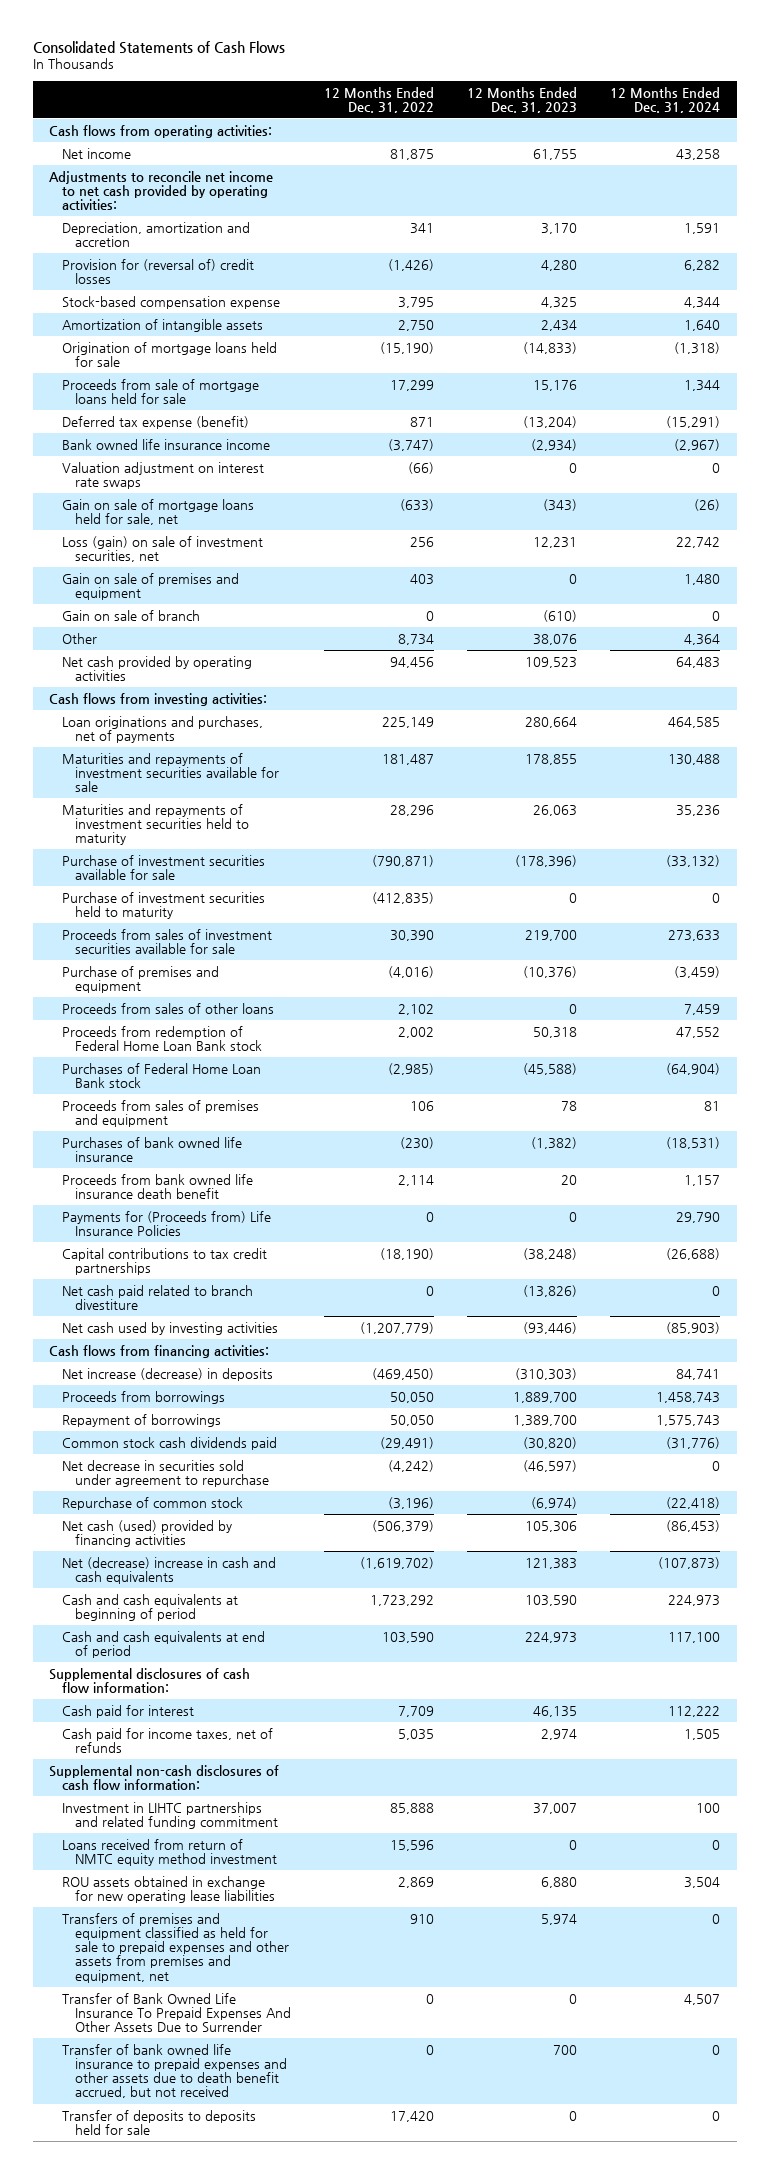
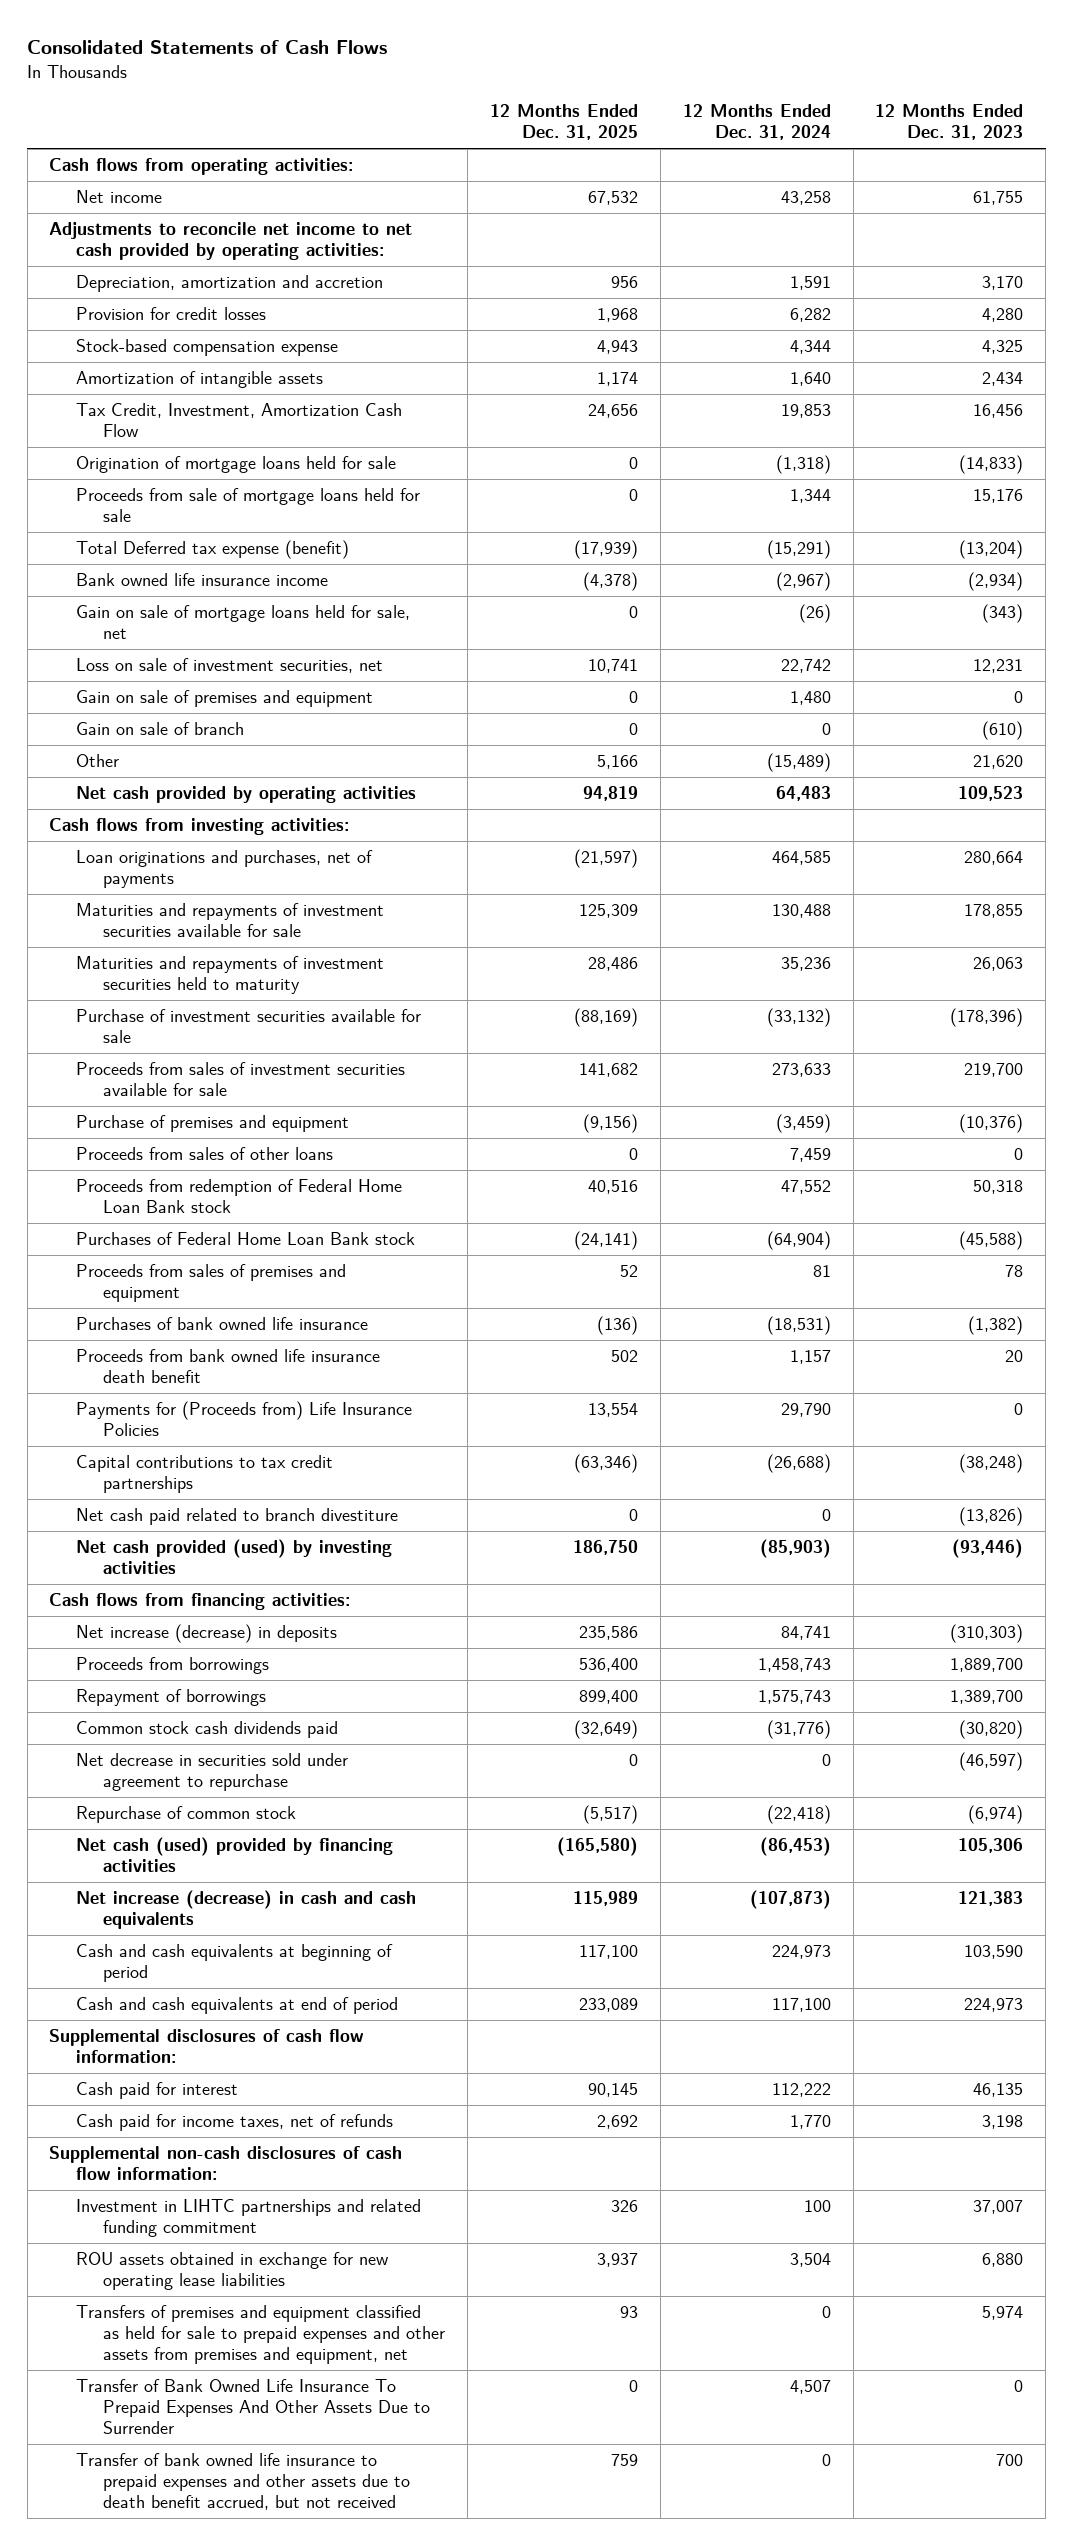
[323,86,434,113] 12 Months Ended Dec. 31, 2022 -> none
none -> [490,104,639,141] 12 Months Ended Dec. 31, 2025
[62,258,255,284] Provision for (reversal of) credit losses -> [76,307,267,321] Provision for credit losses
none -> [76,403,403,438] Tax Credit, Investment, Amortization Cash Flow
[62,415,250,429] Deferred tax expense (benefit) -> [76,540,350,560] Total Deferred tax expense (benefit)
[62,461,265,489] Valuation adjustment on interest rate swaps -> none
[62,535,264,562] Loss (gain) on sale of investment securities, net -> [76,658,384,674] Loss on sale of investment securities, net
[533,633,578,645] 38,076 -> [973,755,1024,770] 21,620
[684,633,721,645] 4,364 -> [766,753,831,773] (15,489)
[62,891,266,919] Purchase of investment securities held to maturity -> none
[62,1321,279,1335] Net cash used by investing activities -> [76,1539,393,1575] Net cash provided (used) by investing activities
[62,1556,277,1584] Net (decrease) increase in cash and cash equivalents -> [76,1890,417,1930] Net increase (decrease) in cash and cash equivalents
[541,1728,578,1740] 2,974 -> [982,2115,1024,2130] 3,198
[684,1728,721,1740] 1,505 -> [789,2115,831,2130] 1,770
[62,1838,277,1866] Loans received from return of NMTC equity method investment -> none
[62,2109,257,2135] Transfer of deposits to deposits held for sale -> none

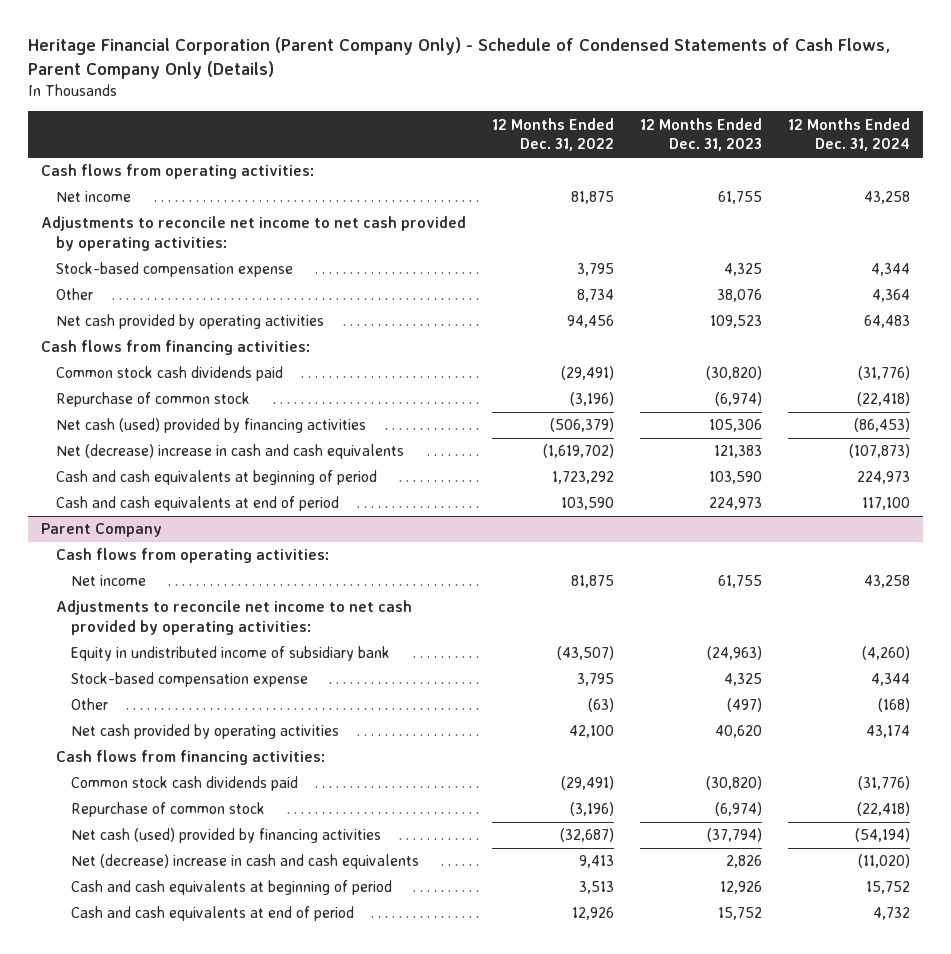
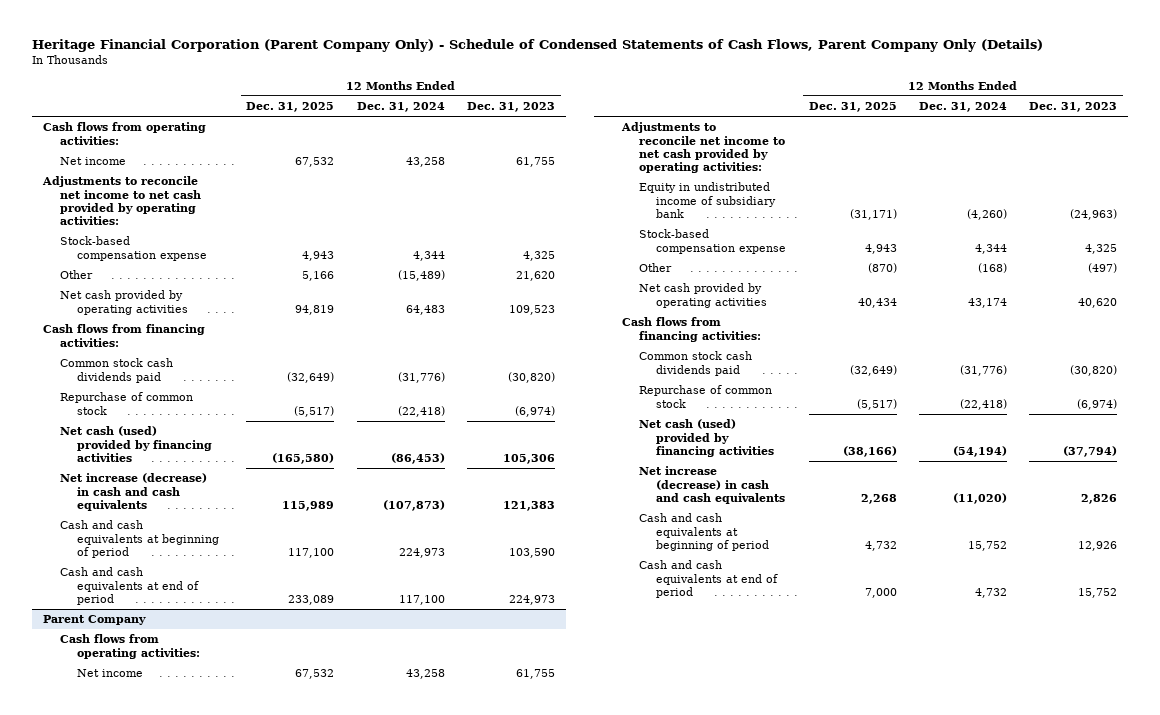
[491,117,614,152] 12 Months Ended Dec. 31, 2022 -> none
none -> [246,102,335,113] Dec. 31, 2025
[716,289,762,303] 38,076 -> [516,271,556,282] 21,620
[872,289,911,303] 4,364 -> [397,270,445,282] (15,489)
[55,444,404,460] Net (decrease) increase in cash and cash equivalents -> [59,473,207,511] Net increase (decrease) in cash and cash equivalents
[70,854,419,870] Net (decrease) increase in cash and cash equivalents -> [639,466,786,504] Net increase (decrease) in cash and cash equivalents

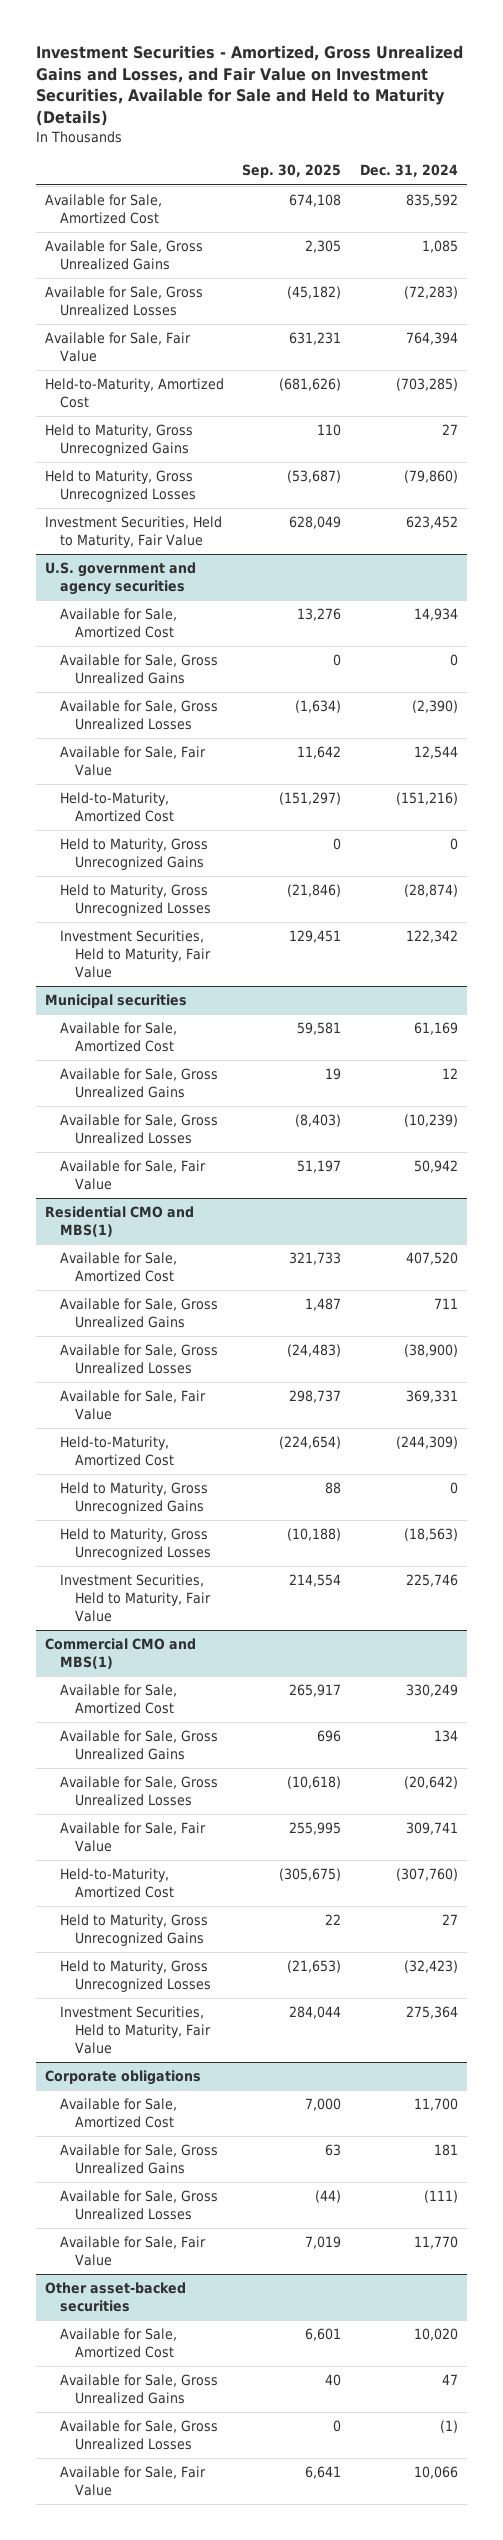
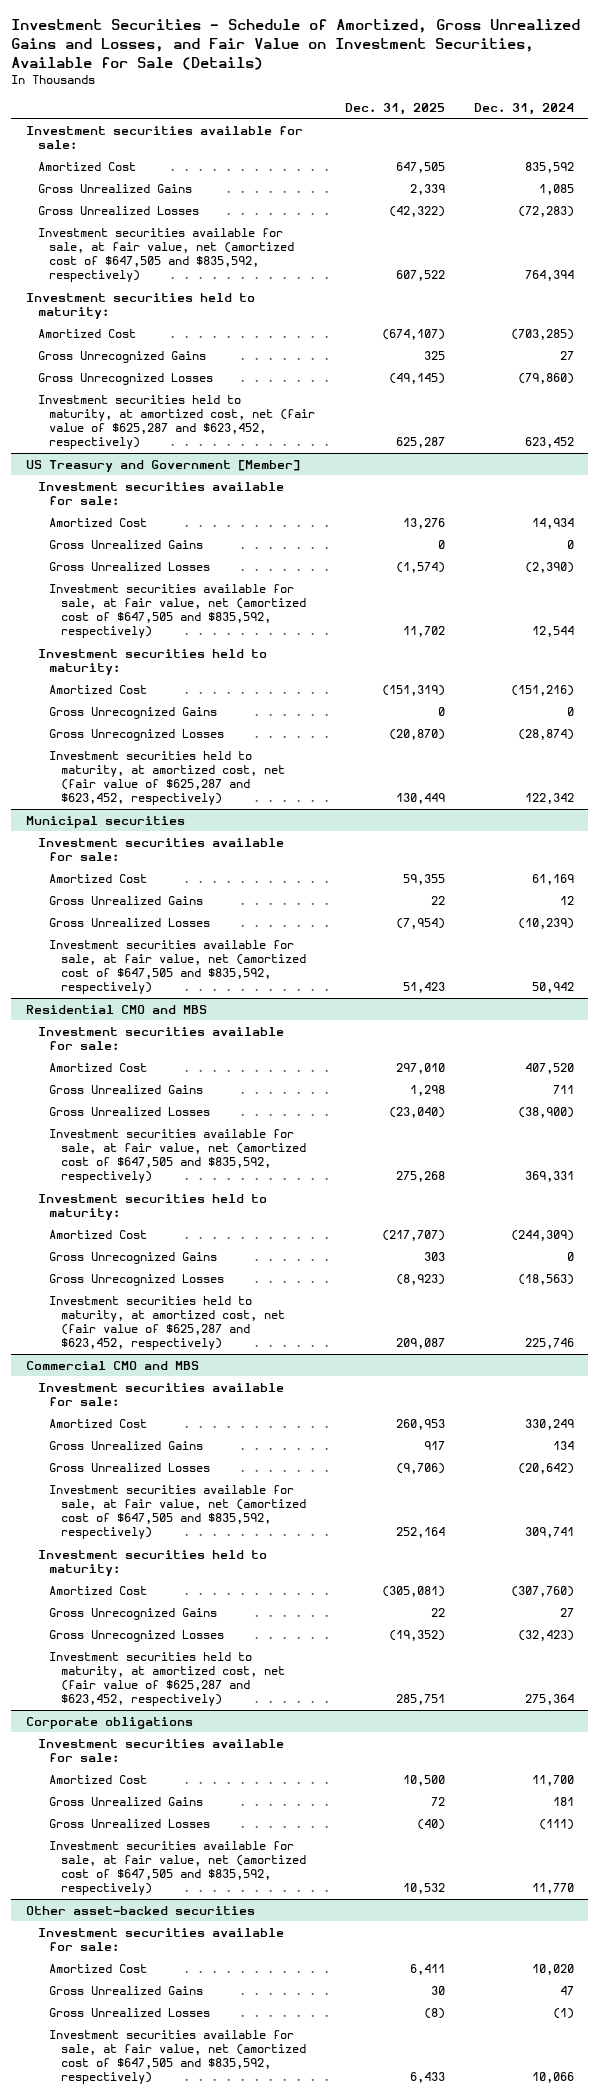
[36,44,464,127] Investment Securities - Amortized, Gross Unrealized Gains and Losses, and Fair Value on Investment Securities, Available for Sale and Held to Maturity (Details) -> [11,19,581,70] Investment Securities - Schedule of Amortized, Gross Unrealized Gains and Losses, and Fair Value on Investment Securities, Available for Sale (Details)
[242,164,342,179] Sep. 30, 2025 -> none
none -> [344,103,445,116] Dec. 31, 2025
none -> [26,125,304,149] Investment securities available for sale:
[45,194,163,224] Available for Sale, Amortized Cost -> [37,161,136,171] Amortized Cost
[45,240,204,270] Available for Sale, Gross Unrealized Gains -> [37,183,192,193] Gross Unrealized Gains
[45,286,204,316] Available for Sale, Gross Unrealized Losses -> [37,205,199,215] Gross Unrealized Losses
[45,332,192,362] Available for Sale, Fair Value -> [37,227,295,283] Investment securities available for sale, at fair value, net (amortized cost of $647,505 and $835,592, respectively)
none -> [26,292,256,319] Investment securities held to maturity:
[45,378,225,408] Held-to-Maturity, Amortized Cost -> [37,328,136,338] Amortized Cost
[45,424,194,456] Held to Maturity, Gross Unrecognized Gains -> [37,350,206,363] Gross Unrecognized Gains
[45,470,197,502] Held to Maturity, Gross Unrecognized Losses -> [37,372,213,385] Gross Unrecognized Losses
[45,516,223,548] Investment Securities, Held to Maturity, Fair Value -> [37,394,316,450] Investment securities held to maturity, at amortized cost, net (fair value of $625,287 and $623,452, respectively)
[45,562,197,595] U.S. government and agency securities -> [26,459,301,472] US Treasury and Government [Member]
none -> [37,481,284,505] Investment securities available for sale:
[60,608,178,638] Available for Sale, Amortized Cost -> [49,517,148,527] Amortized Cost
[60,654,219,684] Available for Sale, Gross Unrealized Gains -> [49,539,204,549] Gross Unrealized Gains
[60,700,219,730] Available for Sale, Gross Unrealized Losses -> [49,561,211,571] Gross Unrealized Losses
[60,746,207,776] Available for Sale, Fair Value -> [49,583,307,639] Investment securities available for sale, at fair value, net (amortized cost of $647,505 and $835,592, respectively)
none -> [37,648,267,675] Investment securities held to maturity:
[60,792,174,822] Held-to-Maturity, Amortized Cost -> [49,684,148,694] Amortized Cost
[60,838,209,870] Held to Maturity, Gross Unrecognized Gains -> [49,706,218,719] Gross Unrecognized Gains
[60,884,211,916] Held to Maturity, Gross Unrecognized Losses -> [49,728,225,741] Gross Unrecognized Losses
[60,930,211,978] Investment Securities, Held to Maturity, Fair Value -> [49,750,286,806] Investment securities held to maturity, at amortized cost, net (fair value of $625,287 and $623,452, respectively)
none -> [37,837,284,861] Investment securities available for sale:
[60,1022,178,1052] Available for Sale, Amortized Cost -> [49,873,148,883] Amortized Cost
[60,1068,219,1098] Available for Sale, Gross Unrealized Gains -> [49,895,204,905] Gross Unrealized Gains
[60,1114,219,1144] Available for Sale, Gross Unrealized Losses -> [49,917,211,927] Gross Unrealized Losses
[60,1160,207,1190] Available for Sale, Fair Value -> [49,939,307,995] Investment securities available for sale, at fair value, net (amortized cost of $647,505 and $835,592, respectively)
[45,1206,195,1237] Residential CMO and MBS(1) -> [26,1004,208,1014] Residential CMO and MBS
none -> [37,1026,284,1050] Investment securities available for sale:
[60,1252,178,1282] Available for Sale, Amortized Cost -> [49,1062,148,1072] Amortized Cost
[60,1298,219,1328] Available for Sale, Gross Unrealized Gains -> [49,1084,204,1094] Gross Unrealized Gains
[60,1344,219,1374] Available for Sale, Gross Unrealized Losses -> [49,1106,211,1116] Gross Unrealized Losses
[60,1390,207,1420] Available for Sale, Fair Value -> [49,1128,307,1184] Investment securities available for sale, at fair value, net (amortized cost of $647,505 and $835,592, respectively)
none -> [37,1193,267,1220] Investment securities held to maturity:
[60,1436,174,1466] Held-to-Maturity, Amortized Cost -> [49,1229,148,1239] Amortized Cost
[60,1482,209,1514] Held to Maturity, Gross Unrecognized Gains -> [49,1251,218,1264] Gross Unrecognized Gains
[60,1528,211,1560] Held to Maturity, Gross Unrecognized Losses -> [49,1273,225,1286] Gross Unrecognized Losses
[60,1574,211,1622] Investment Securities, Held to Maturity, Fair Value -> [49,1295,286,1351] Investment securities held to maturity, at amortized cost, net (fair value of $625,287 and $623,452, respectively)
[45,1638,197,1669] Commercial CMO and MBS(1) -> [26,1360,200,1370] Commercial CMO and MBS
none -> [37,1382,284,1406] Investment securities available for sale:
[60,1684,178,1714] Available for Sale, Amortized Cost -> [49,1418,148,1428] Amortized Cost
[60,1730,219,1760] Available for Sale, Gross Unrealized Gains -> [49,1440,204,1450] Gross Unrealized Gains
[60,1776,219,1806] Available for Sale, Gross Unrealized Losses -> [49,1462,211,1472] Gross Unrealized Losses
[60,1822,207,1852] Available for Sale, Fair Value -> [49,1484,307,1540] Investment securities available for sale, at fair value, net (amortized cost of $647,505 and $835,592, respectively)
none -> [37,1549,267,1576] Investment securities held to maturity:
[60,1868,174,1898] Held-to-Maturity, Amortized Cost -> [49,1585,148,1595] Amortized Cost
[60,1914,209,1946] Held to Maturity, Gross Unrecognized Gains -> [49,1607,218,1620] Gross Unrecognized Gains
[60,1960,211,1992] Held to Maturity, Gross Unrecognized Losses -> [49,1629,225,1642] Gross Unrecognized Losses
[60,2006,211,2054] Investment Securities, Held to Maturity, Fair Value -> [49,1651,286,1707] Investment securities held to maturity, at amortized cost, net (fair value of $625,287 and $623,452, respectively)
none -> [37,1738,284,1762] Investment securities available for sale:
[60,2098,178,2128] Available for Sale, Amortized Cost -> [49,1774,148,1784] Amortized Cost
[60,2144,219,2174] Available for Sale, Gross Unrealized Gains -> [49,1796,204,1806] Gross Unrealized Gains
[60,2190,219,2220] Available for Sale, Gross Unrealized Losses -> [49,1818,211,1828] Gross Unrealized Losses
[60,2236,207,2266] Available for Sale, Fair Value -> [49,1840,307,1896] Investment securities available for sale, at fair value, net (amortized cost of $647,505 and $835,592, respectively)
none -> [37,1927,284,1951] Investment securities available for sale:
[60,2328,178,2358] Available for Sale, Amortized Cost -> [49,1963,148,1973] Amortized Cost
[60,2374,219,2404] Available for Sale, Gross Unrealized Gains -> [49,1985,204,1995] Gross Unrealized Gains
[60,2420,219,2450] Available for Sale, Gross Unrealized Losses -> [49,2007,211,2017] Gross Unrealized Losses
[60,2466,207,2496] Available for Sale, Fair Value -> [49,2029,307,2085] Investment securities available for sale, at fair value, net (amortized cost of $647,505 and $835,592, respectively)

